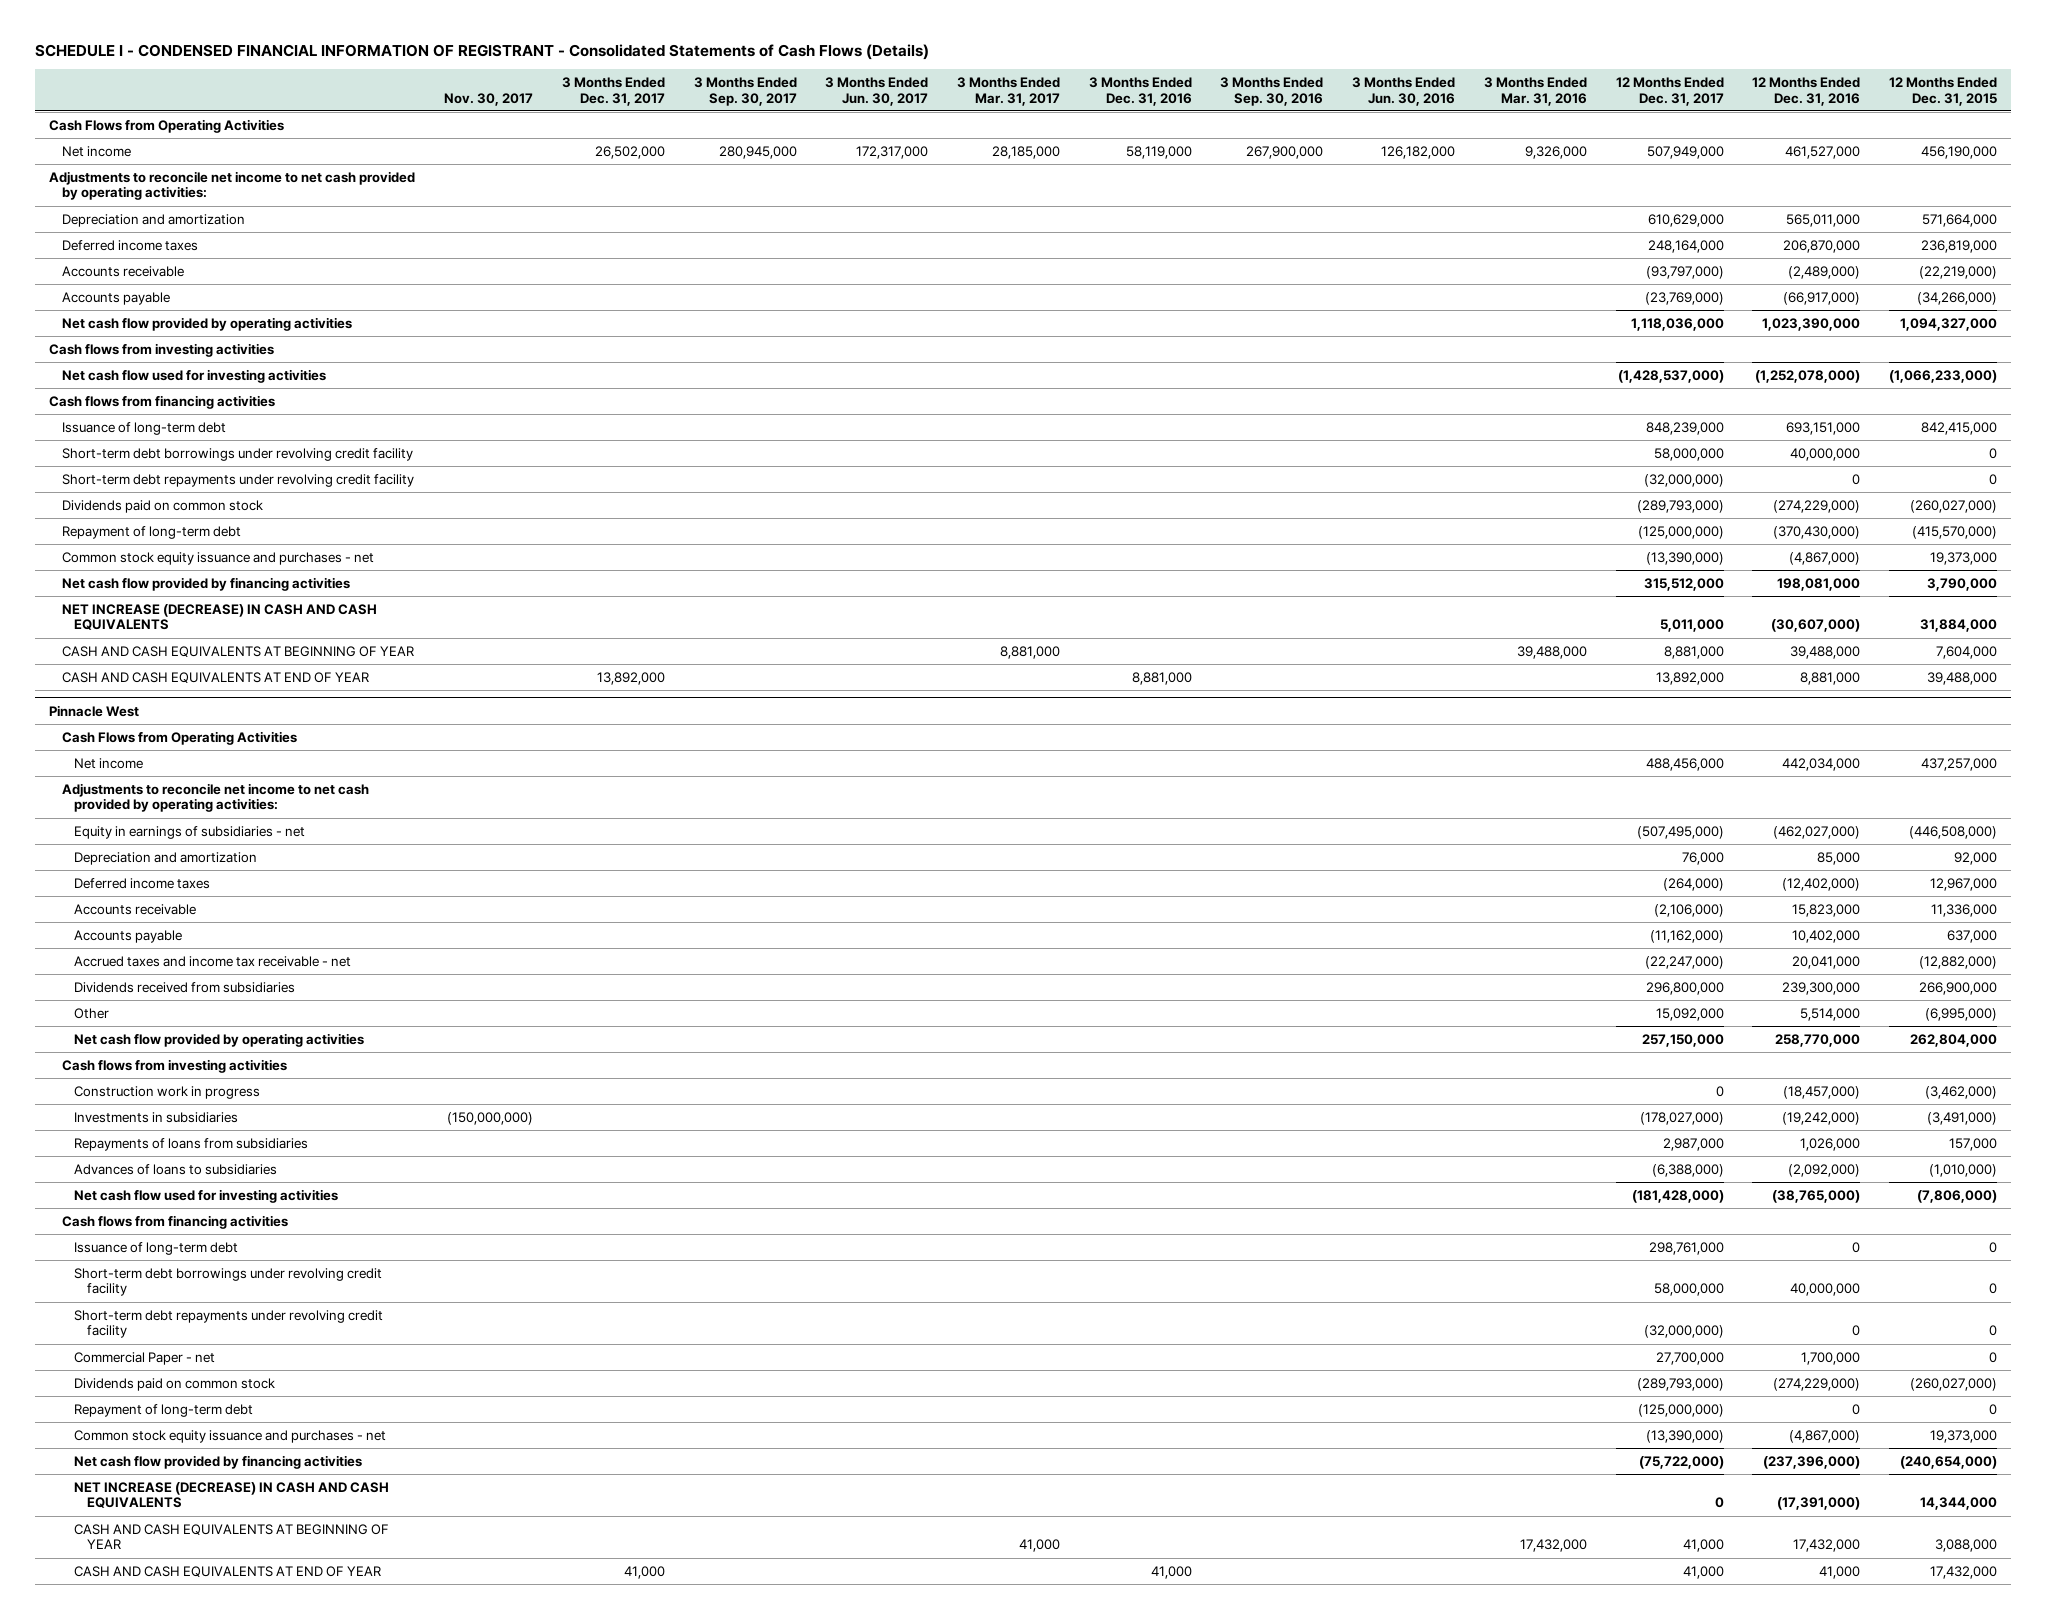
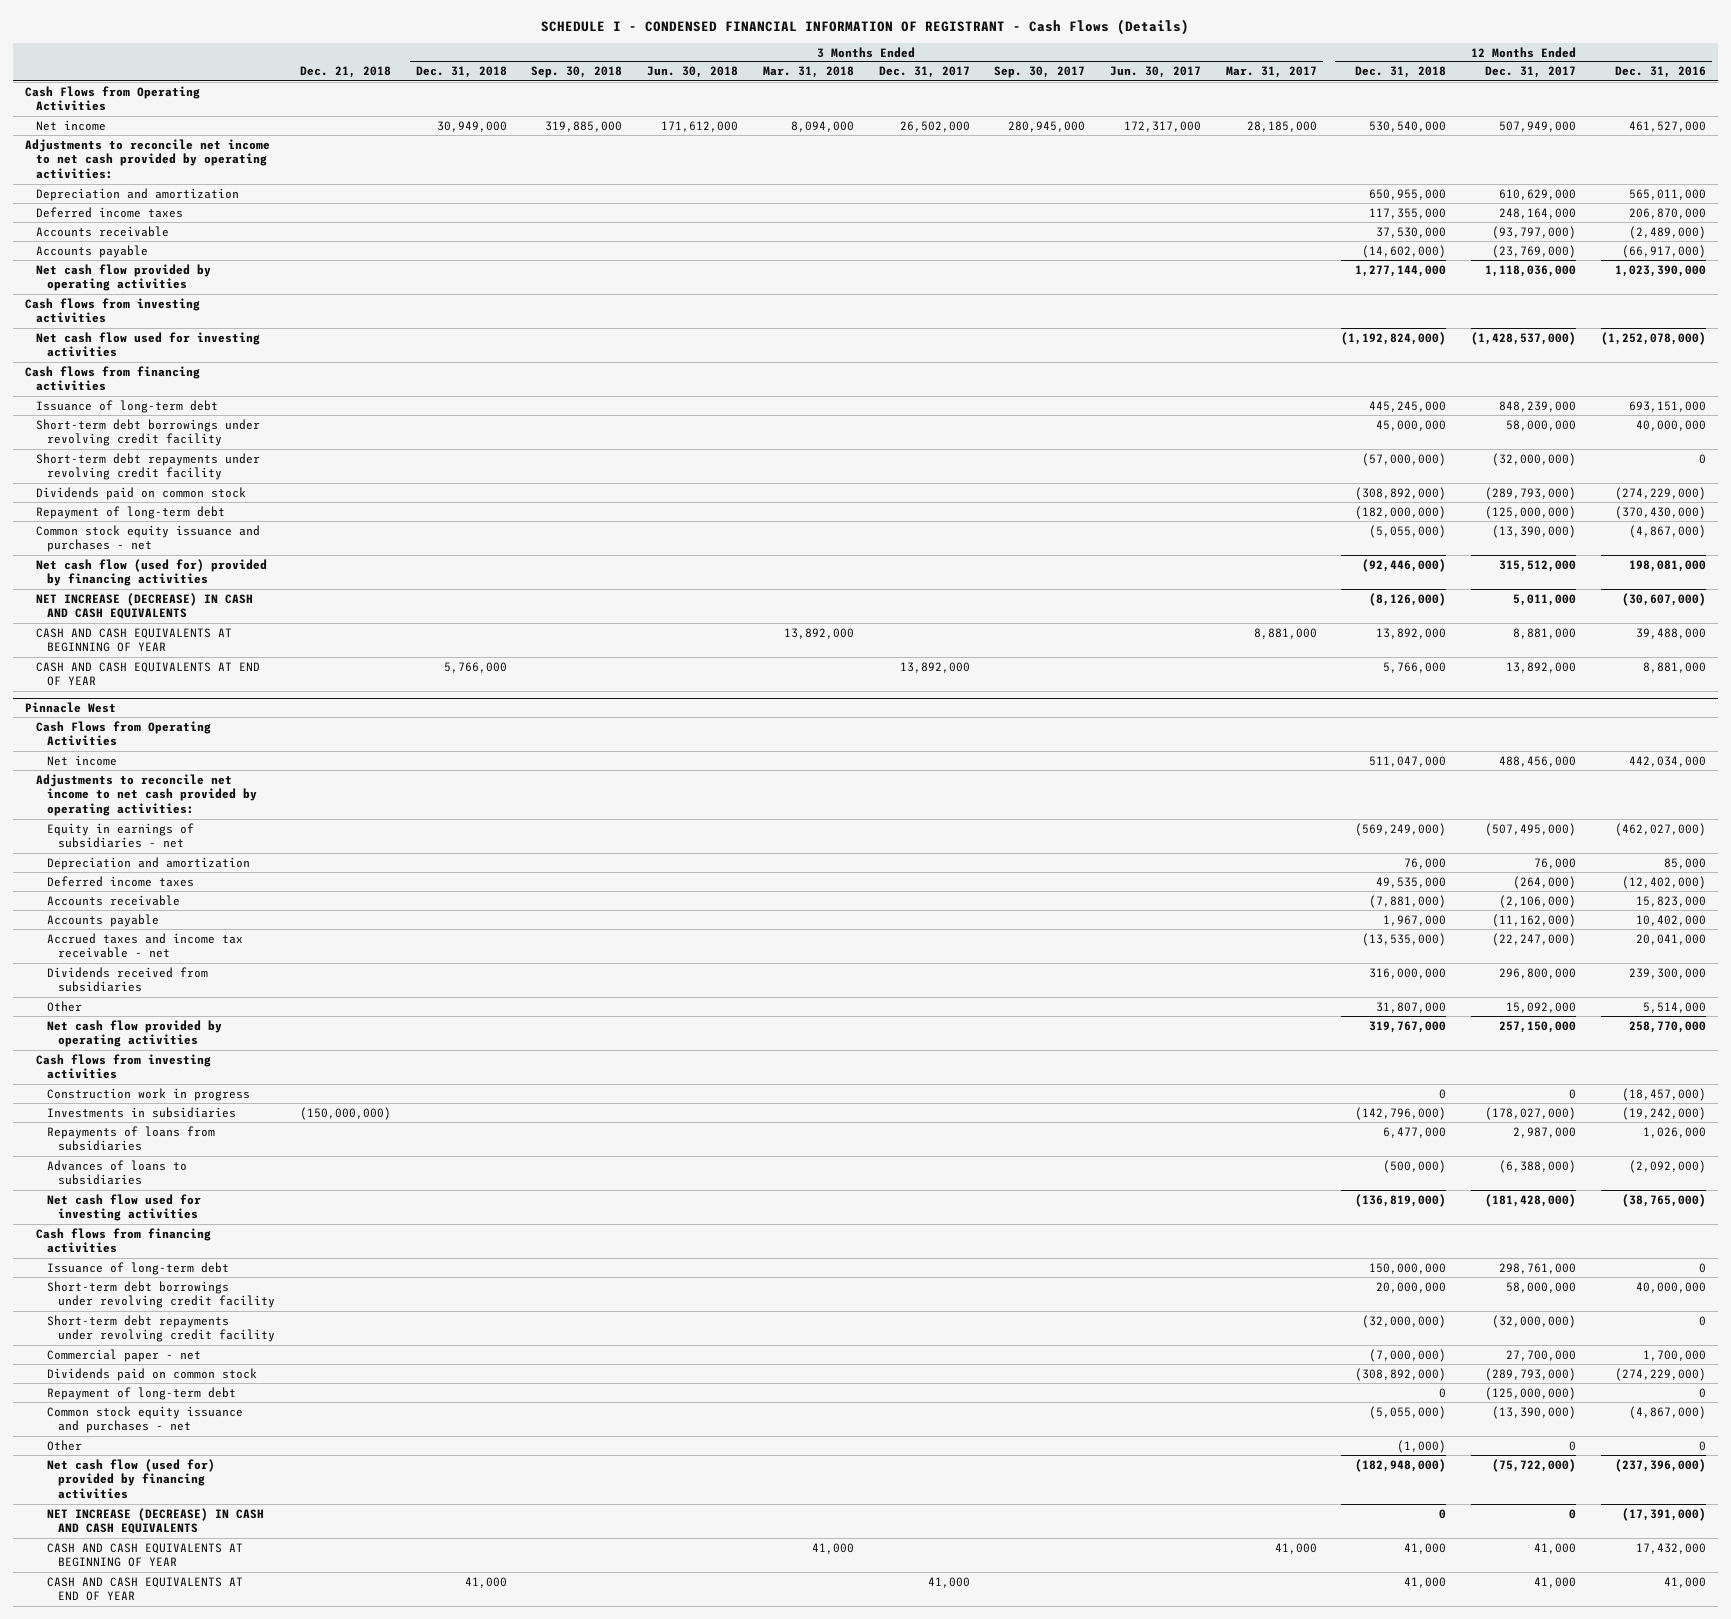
[35,43,930,60] SCHEDULE I - CONDENSED FINANCIAL INFORMATION OF REGISTRANT - Consolidated Statements of Cash Flows (Details) -> [541,19,1190,36] SCHEDULE I - CONDENSED FINANCIAL INFORMATION OF REGISTRANT - Cash Flows (Details)
[444,92,534,106] Nov. 30, 2017 -> none
[1088,76,1192,106] 3 Months Ended Dec. 31, 2016 -> none
[1220,76,1324,106] 3 Months Ended Sep. 30, 2016 -> none
[1352,76,1456,106] 3 Months Ended Jun. 30, 2016 -> none
[1483,76,1587,106] 3 Months Ended Mar. 31, 2016 -> none
[1889,76,1998,106] 12 Months Ended Dec. 31, 2015 -> none
none -> [300,66,392,79] Dec. 21, 2018
none -> [415,66,507,79] Dec. 31, 2018
none -> [531,66,623,79] Sep. 30, 2018
none -> [647,66,739,79] Jun. 30, 2018
none -> [762,66,854,79] Mar. 31, 2018
none -> [1355,66,1447,79] Dec. 31, 2018
[61,576,350,591] Net cash flow provided by financing activities -> [36,558,268,587] Net cash flow (used for) provided by financing activities
[74,1351,216,1365] Commercial Paper - net -> [47,1348,202,1362] Commercial paper - net
none -> [47,1439,83,1451] Other
[74,1454,363,1469] Net cash flow provided by financing activities -> [47,1458,216,1500] Net cash flow (used for) provided by financing activities

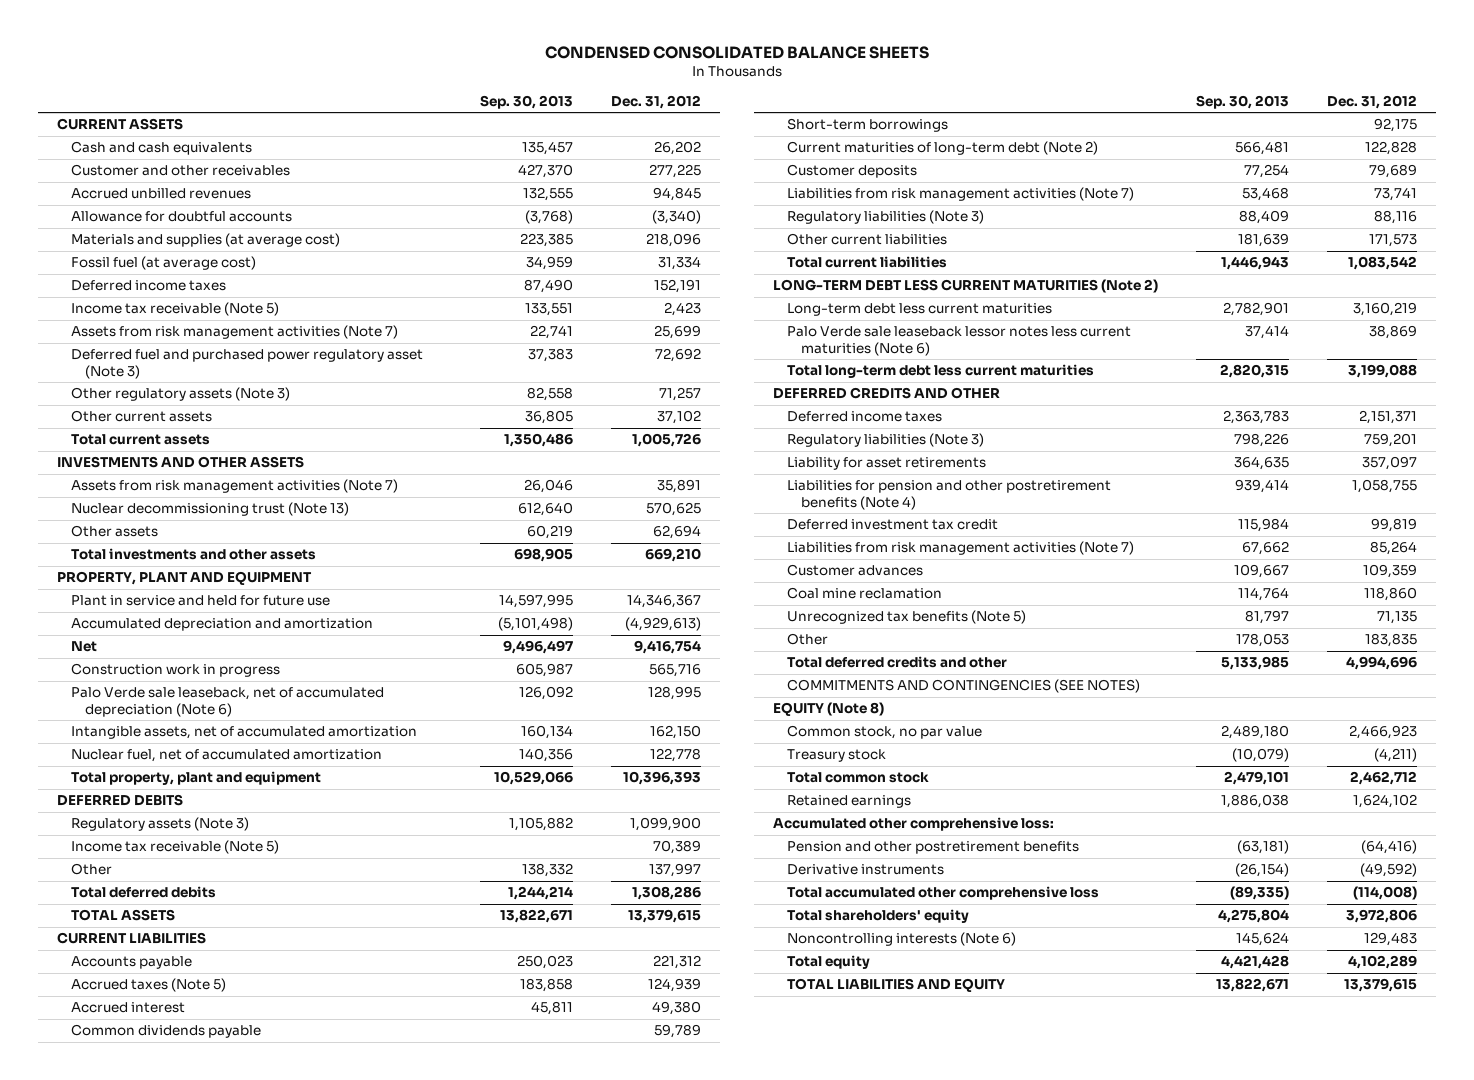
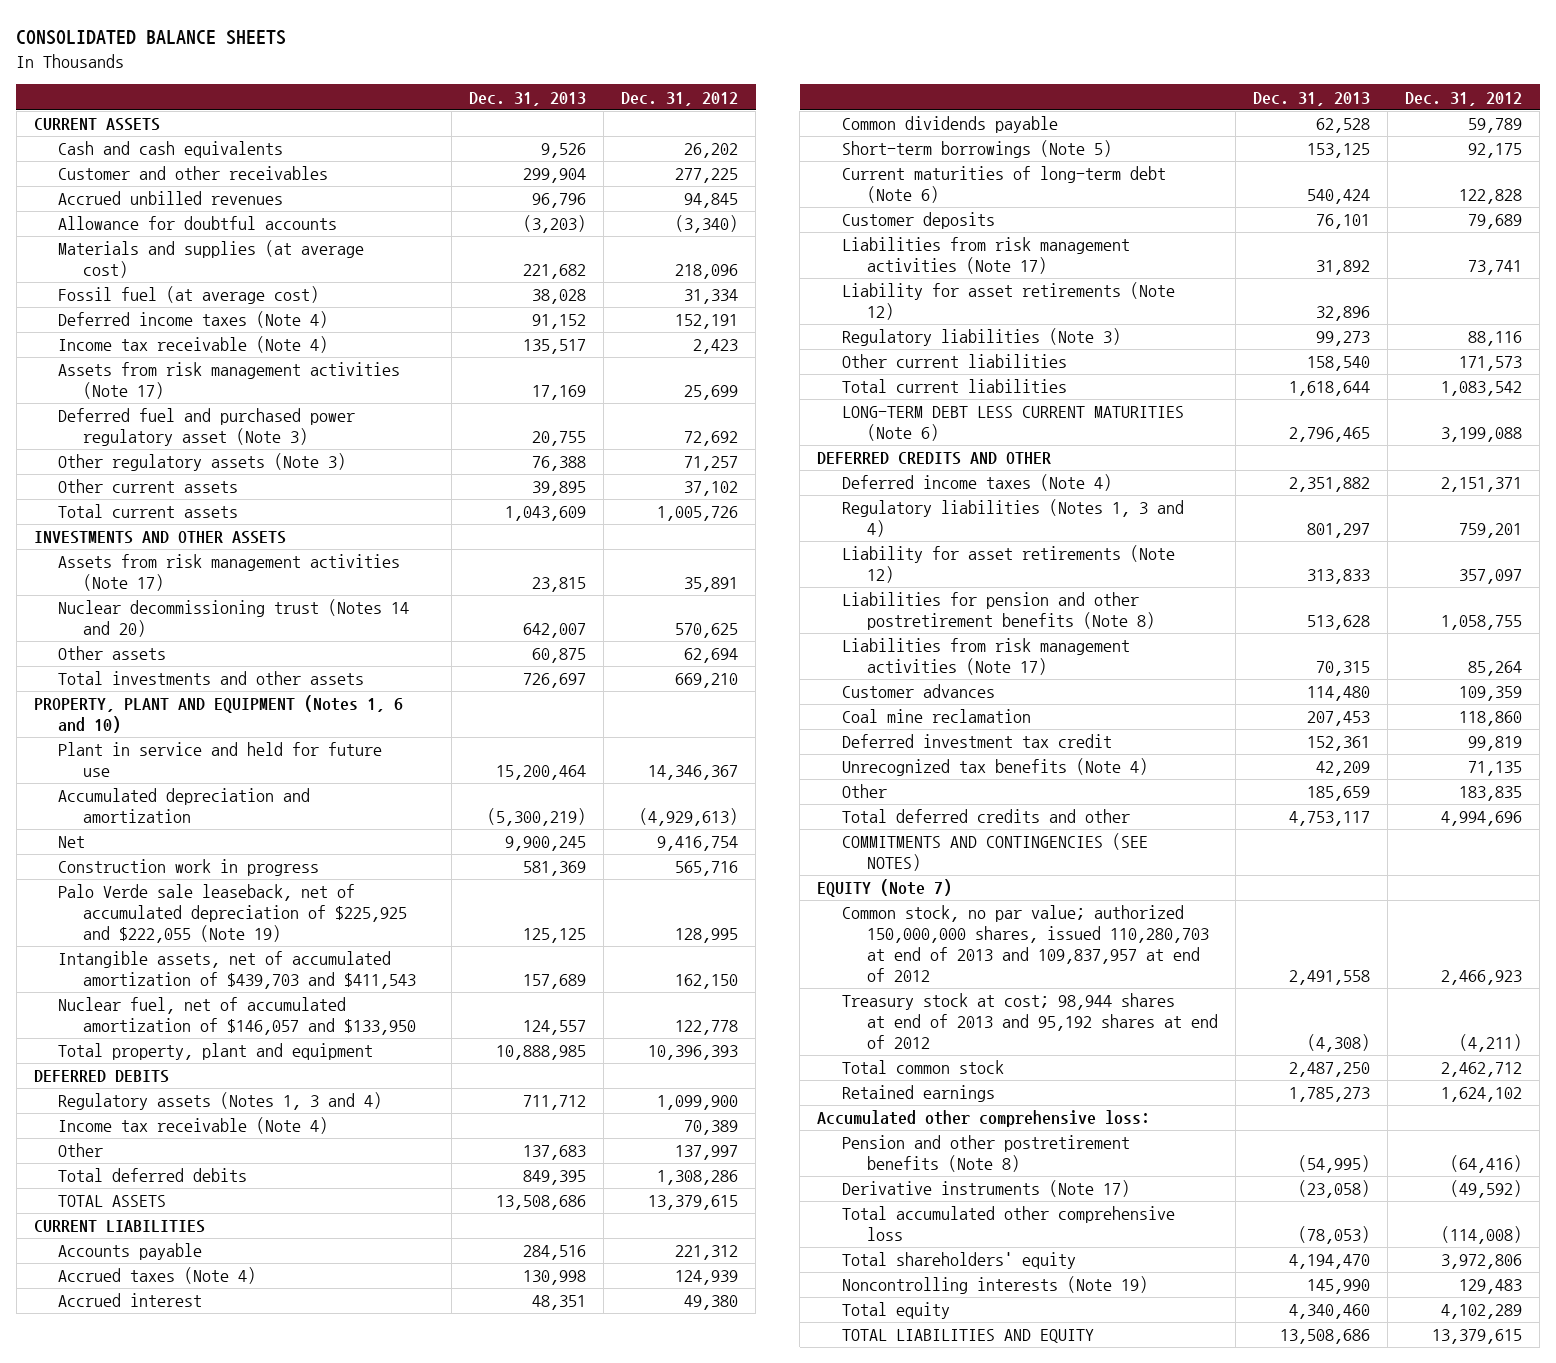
[544,46,929,60] CONDENSED CONSOLIDATED BALANCE SHEETS -> [16,30,287,46] CONSOLIDATED BALANCE SHEETS
[479,94,573,109] Sep. 30, 2013 -> none
none -> [469,91,587,106] Dec. 31, 2013
[70,280,226,292] Deferred income taxes -> [58,311,329,329] Deferred income taxes (Note 4)
[70,302,279,317] Income tax receivable (Note 5) -> [58,336,329,354] Income tax receivable (Note 4)
[70,325,398,340] Assets from risk management activities (Note 7) -> [58,362,401,400] Assets from risk management activities (Note 17)
[70,479,398,494] Assets from risk management activities (Note 7) -> [58,554,401,592] Assets from risk management activities (Note 17)
[70,502,349,517] Nuclear decommissioning trust (Note 13) -> [58,599,410,638] Nuclear decommissioning trust (Notes 14 and 20)
[56,571,312,586] PROPERTY, PLANT AND EQUIPMENT -> [33,695,403,734] PROPERTY, PLANT AND EQUIPMENT (Notes 1, 6 and 10)
[70,687,384,717] Palo Verde sale leaseback, net of accumulated depreciation (Note 6) -> [58,884,408,944] Palo Verde sale leaseback, net of accumulated depreciation of $225,925 and $222,055 (Note 19)
[70,726,417,740] Intangible assets, net of accumulated amortization -> [58,951,417,990] Intangible assets, net of accumulated amortization of $439,703 and $411,543
[70,749,382,763] Nuclear fuel, net of accumulated amortization -> [58,997,417,1036] Nuclear fuel, net of accumulated amortization of $146,057 and $133,950
[70,817,249,832] Regulatory assets (Note 3) -> [58,1092,383,1111] Regulatory assets (Notes 1, 3 and 4)
[70,840,279,855] Income tax receivable (Note 5) -> [58,1117,329,1135] Income tax receivable (Note 4)
[70,978,226,993] Accrued taxes (Note 5) -> [58,1267,257,1285] Accrued taxes (Note 4)
[786,118,948,133] Short-term borrowings -> [842,140,1113,159] Short-term borrowings (Note 5)
[786,141,1098,156] Current maturities of long-term debt (Note 2) -> [842,166,1167,204] Current maturities of long-term debt (Note 6)
[786,187,1134,202] Liabilities from risk management activities (Note 7) -> [842,237,1131,275] Liabilities from risk management activities (Note 17)
none -> [842,282,1176,321] Liability for asset retirements (Note 12)
[772,279,1158,294] LONG-TERM DEBT LESS CURRENT MATURITIES (Note 2) -> none
[786,303,1052,317] Long-term debt less current maturities -> none
[786,326,1131,356] Palo Verde sale leaseback lessor notes less current maturities (Note 6) -> none
[786,364,1094,379] Total long-term debt less current maturities -> [842,406,1185,442] LONG-TERM DEBT LESS CURRENT MATURITIES (Note 6)
[786,411,942,423] Deferred income taxes -> [842,474,1113,492] Deferred income taxes (Note 4)
[786,433,984,448] Regulatory liabilities (Note 3) -> [842,499,1185,538] Regulatory liabilities (Notes 1, 3 and 4)
[786,457,986,471] Liability for asset retirements -> [842,545,1176,584] Liability for asset retirements (Note 12)
[786,480,1111,510] Liabilities for pension and other postretirement benefits (Note 4) -> [842,592,1156,631] Liabilities for pension and other postretirement benefits (Note 8)
[786,541,1134,556] Liabilities from risk management activities (Note 7) -> [842,638,1131,676] Liabilities from risk management activities (Note 17)
[786,519,998,531] Deferred investment tax credit -> [842,734,1113,749] Deferred investment tax credit
[786,610,1026,625] Unrecognized tax benefits (Note 5) -> [842,758,1149,777] Unrecognized tax benefits (Note 4)
[772,702,884,717] EQUITY (Note 8) -> [817,879,953,898] EQUITY (Note 7)
[786,725,982,740] Common stock, no par value -> [842,905,1210,983] Common stock, no par value; authorized 150,000,000 shares, issued 110,280,703 at end of 2013 and 109,837,957 at end of 2012
[786,749,886,763] Treasury stock -> [842,993,1219,1050] Treasury stock at cost; 98,944 shares at end of 2013 and 95,192 shares at end of 2012
[786,841,1079,855] Pension and other postretirement benefits -> [842,1135,1131,1173] Pension and other postretirement benefits (Note 8)
[786,864,944,876] Derivative instruments -> [842,1180,1131,1198] Derivative instruments (Note 17)
[786,932,1016,947] Noncontrolling interests (Note 6) -> [842,1276,1149,1295] Noncontrolling interests (Note 19)

